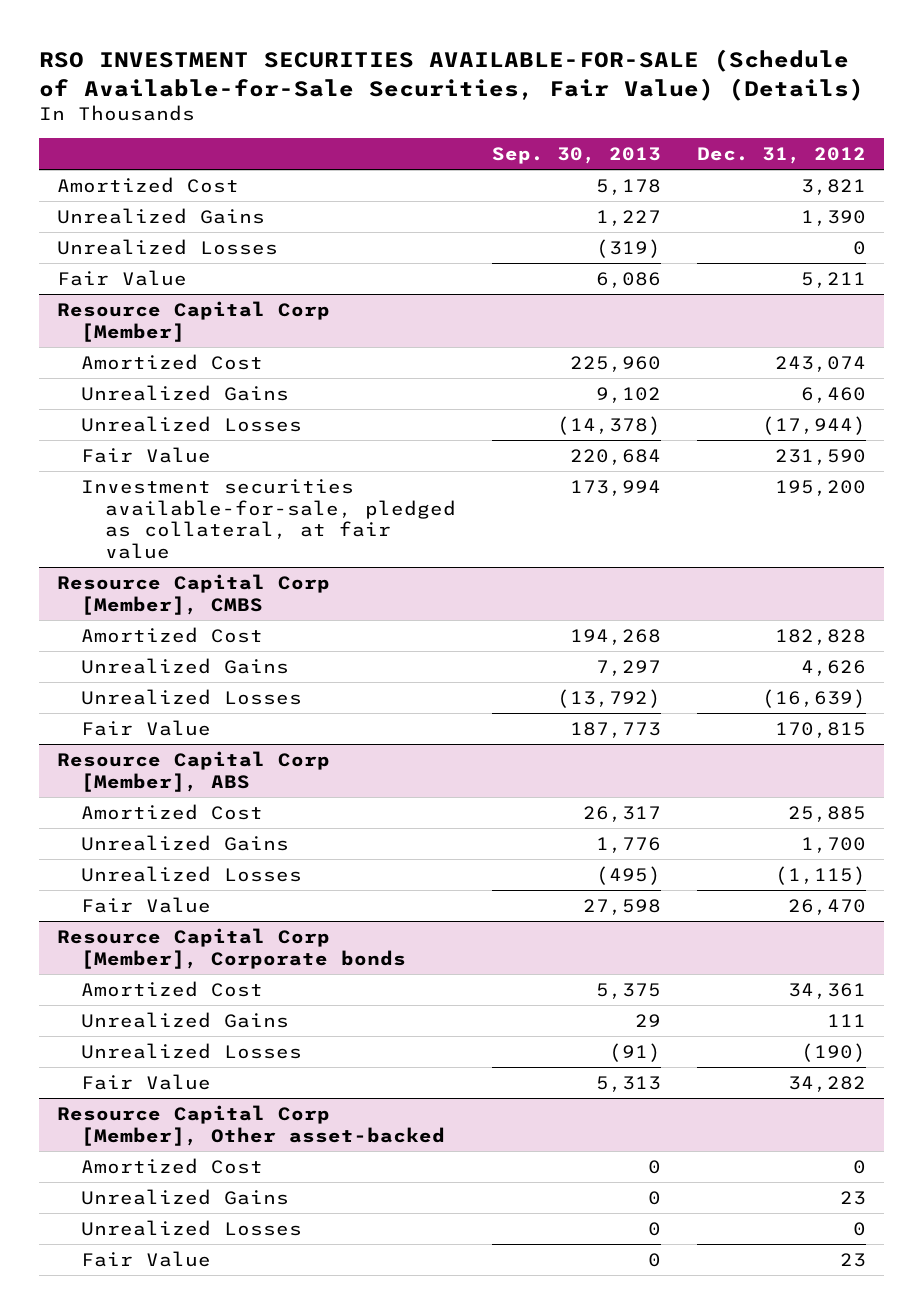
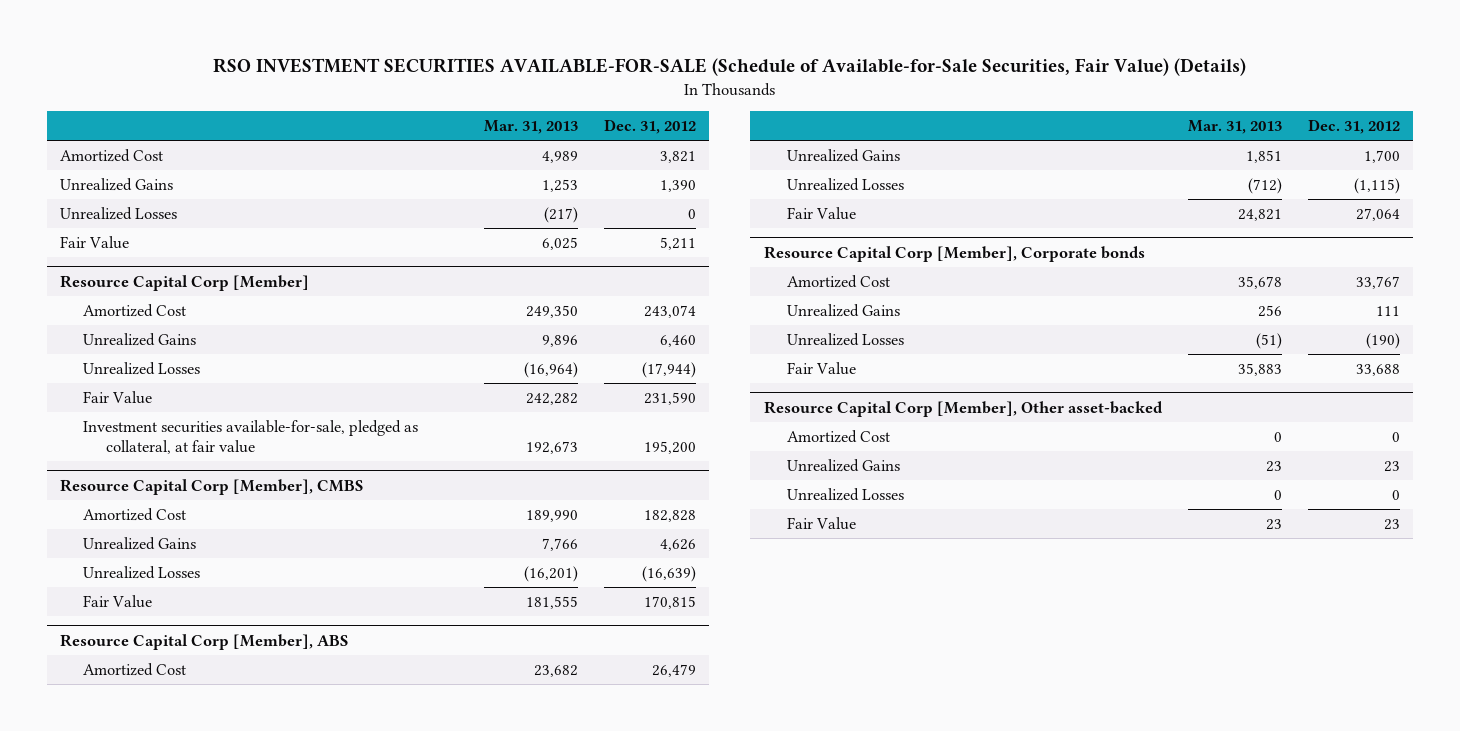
[492,147,662,165] Sep. 30, 2013 -> none
none -> [484,120,579,135] Mar. 31, 2013
[788,805,867,822] 25,885 -> [652,664,697,678] 26,479
[788,898,867,915] 26,470 -> [1355,208,1400,222] 27,064
[788,982,867,999] 34,361 -> [1355,276,1400,290] 33,767
[788,1075,867,1092] 34,282 -> [1355,364,1400,377] 33,688

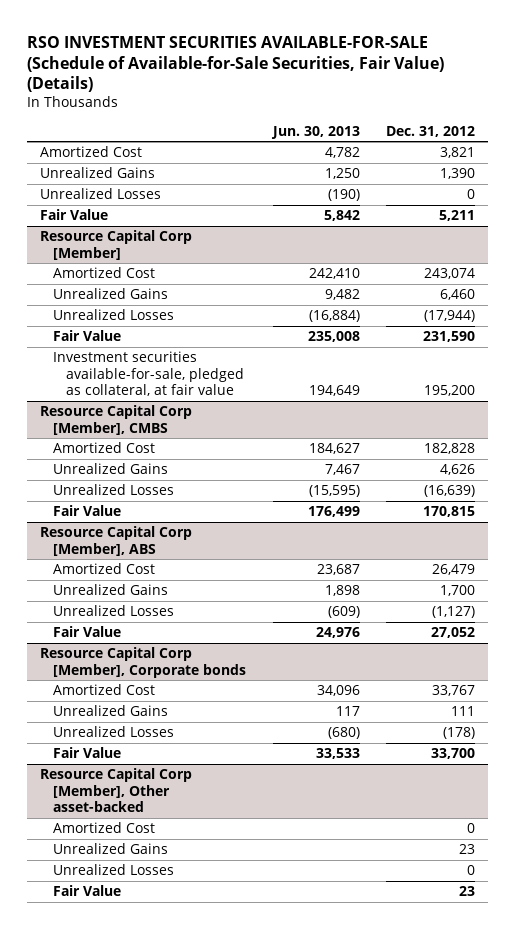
[484,120,579,135] Mar. 31, 2013 -> none
none -> [270,125,360,139] Jun. 30, 2013
[1353,178,1400,195] (1,115) -> [432,606,476,619] (1,127)
[1355,208,1400,222] 27,064 -> [431,627,476,639] 27,052
[1365,333,1400,350] (190) -> [443,727,476,740] (178)
[1355,364,1400,377] 33,688 -> [431,748,476,760] 33,700

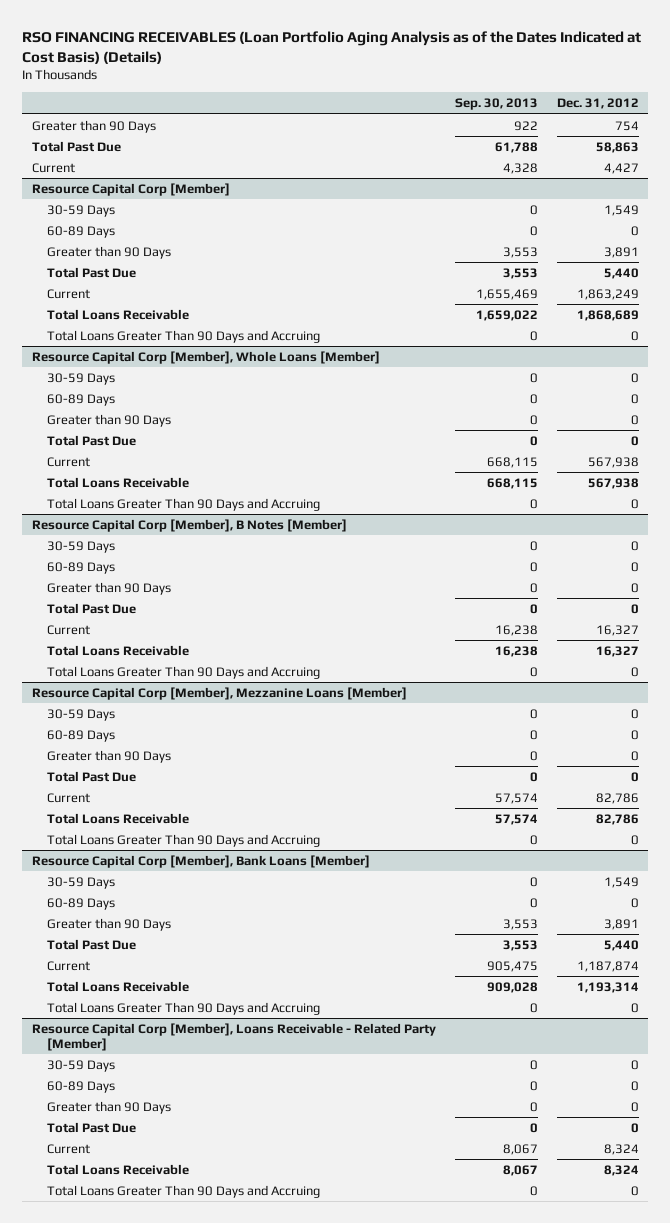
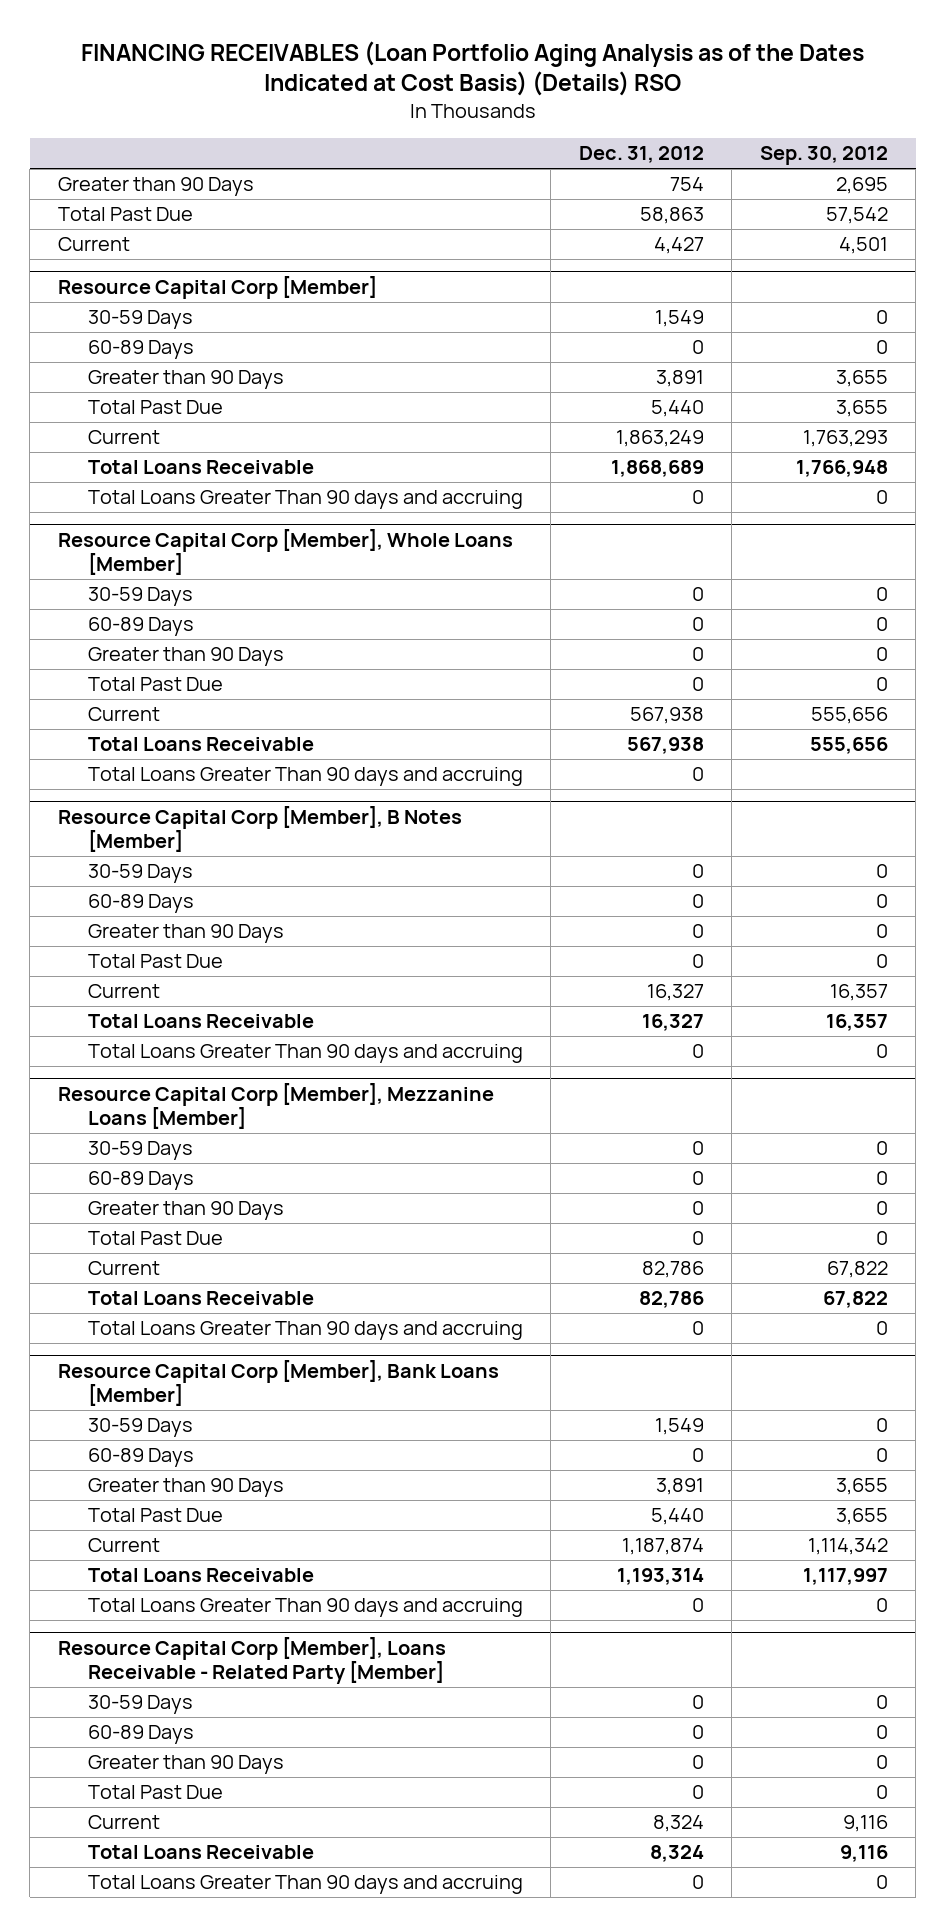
[22,31,642,65] RSO FINANCING RECEIVABLES (Loan Portfolio Aging Analysis as of the Dates Indicated at Cost Basis) (Details) -> [80,40,864,97] FINANCING RECEIVABLES (Loan Portfolio Aging Analysis as of the Dates Indicated at Cost Basis) (Details) RSO
[454,98,538,111] Sep. 30, 2013 -> none
none -> [759,146,888,166] Sep. 30, 2012
[46,329,320,343] Total Loans Greater Than 90 Days and Accruing -> [87,490,523,510] Total Loans Greater Than 90 days and accruing
[46,497,320,511] Total Loans Greater Than 90 Days and Accruing -> [87,767,523,787] Total Loans Greater Than 90 days and accruing
[46,665,320,679] Total Loans Greater Than 90 Days and Accruing -> [87,1044,523,1064] Total Loans Greater Than 90 days and accruing
[46,833,320,847] Total Loans Greater Than 90 Days and Accruing -> [87,1321,523,1341] Total Loans Greater Than 90 days and accruing
[46,1001,320,1015] Total Loans Greater Than 90 Days and Accruing -> [87,1598,523,1618] Total Loans Greater Than 90 days and accruing
[46,1184,320,1198] Total Loans Greater Than 90 Days and Accruing -> [87,1875,523,1895] Total Loans Greater Than 90 days and accruing

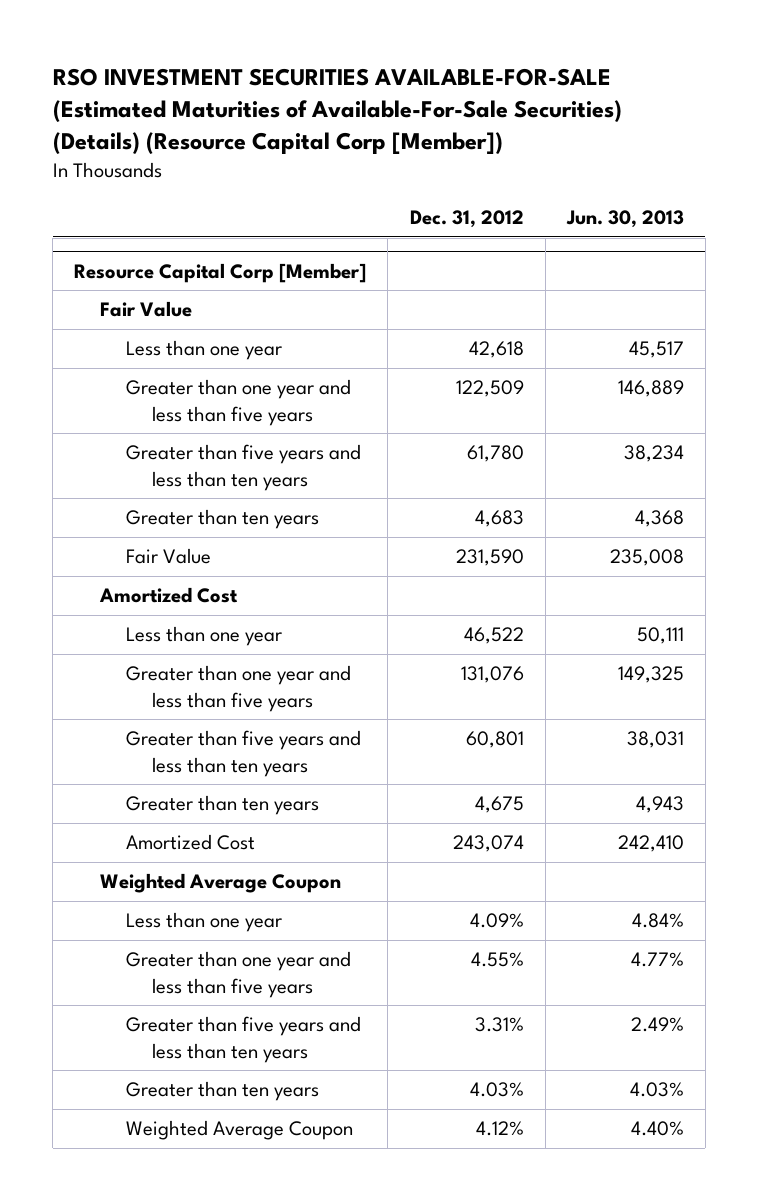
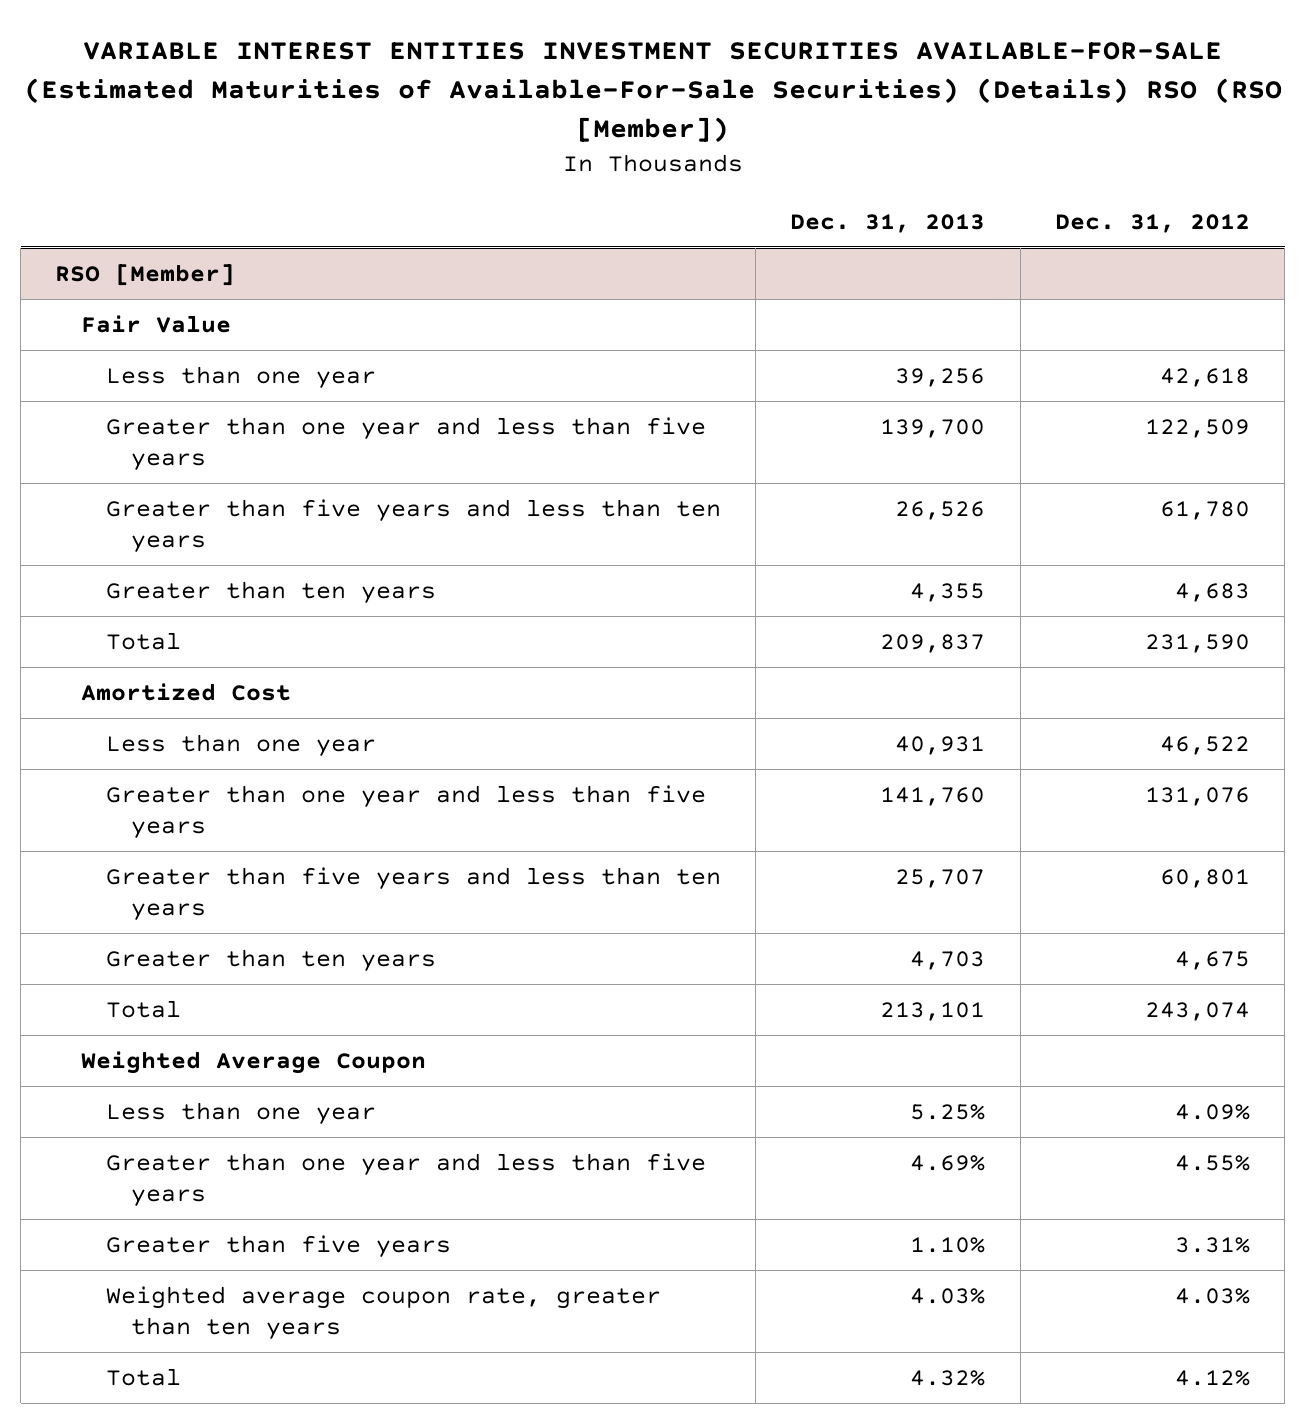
[52,67,622,155] RSO INVESTMENT SECURITIES AVAILABLE-FOR-SALE (Estimated Maturities of Available-For-Sale Securities) (Details) (Resource Capital Corp [Member]) -> [23,42,1282,143] VARIABLE INTEREST ENTITIES INVESTMENT SECURITIES AVAILABLE-FOR-SALE (Estimated Maturities of Available-For-Sale Securities) (Details) RSO (RSO [Member])
[565,210,684,229] Jun. 30, 2013 -> none
none -> [790,213,986,233] Dec. 31, 2013
[74,262,367,283] Resource Capital Corp [Member] -> none
none -> [55,263,236,286] RSO [Member]
[125,548,211,565] Fair Value -> [105,631,181,650] Total
[125,834,255,851] Amortized Cost -> [105,999,181,1018] Total
[125,1016,361,1063] Greater than five years and less than ten years -> [105,1234,451,1258] Greater than five years
[125,1081,319,1102] Greater than ten years -> [105,1285,661,1341] Weighted average coupon rate, greater than ten years
[125,1120,353,1141] Weighted Average Coupon -> [105,1367,181,1386] Total

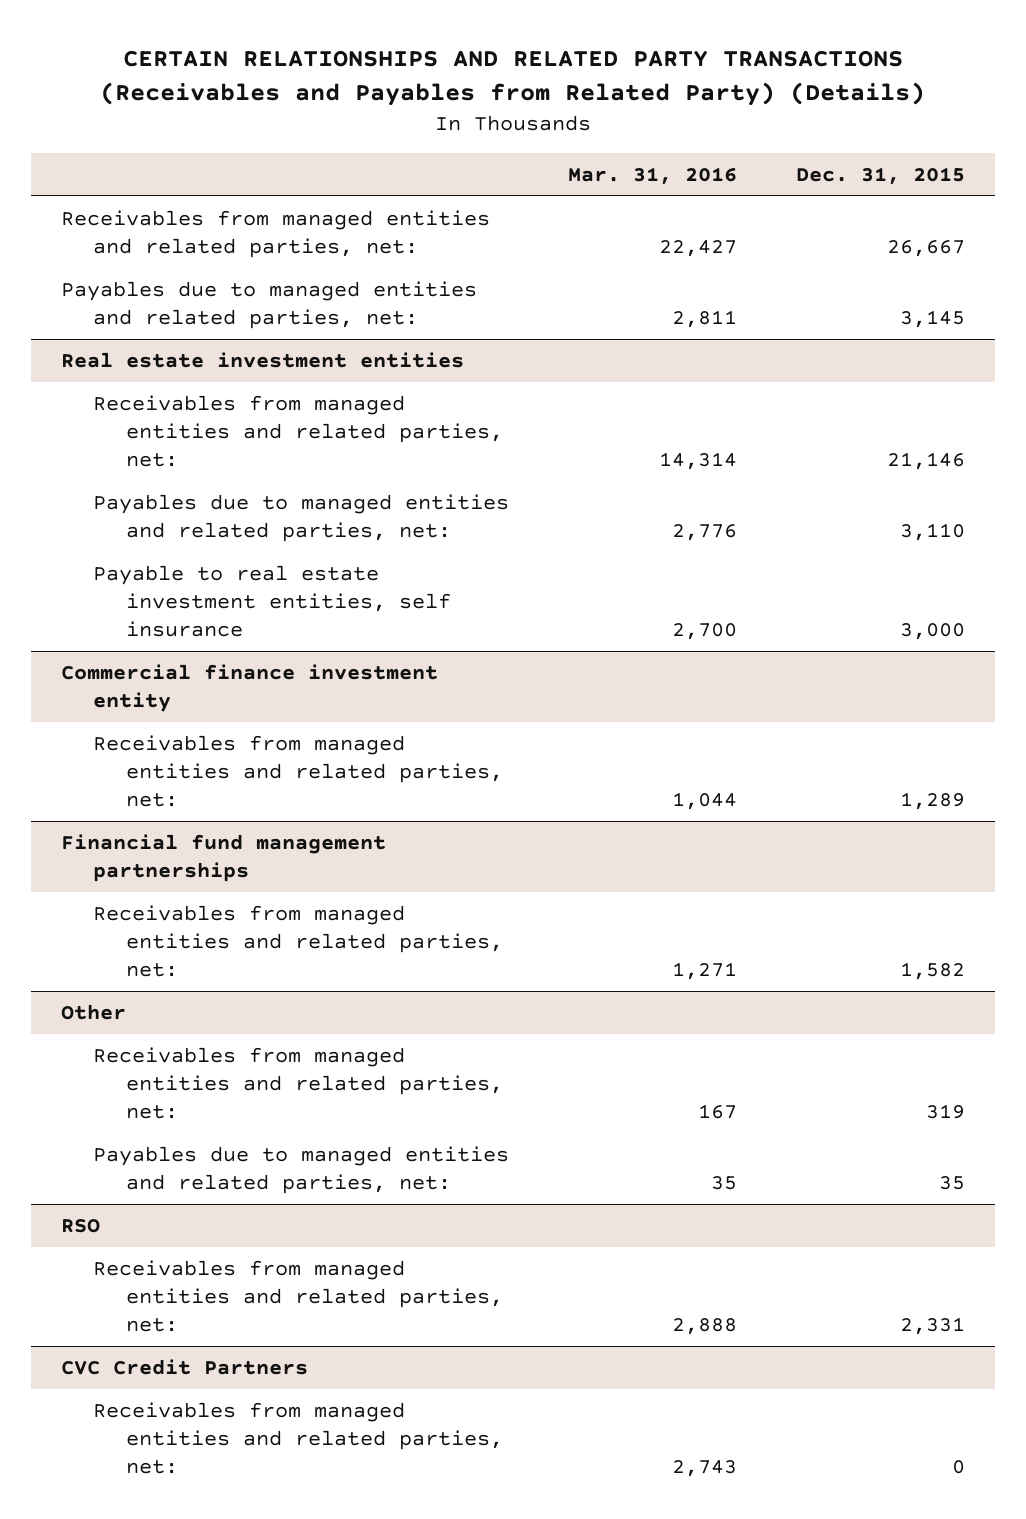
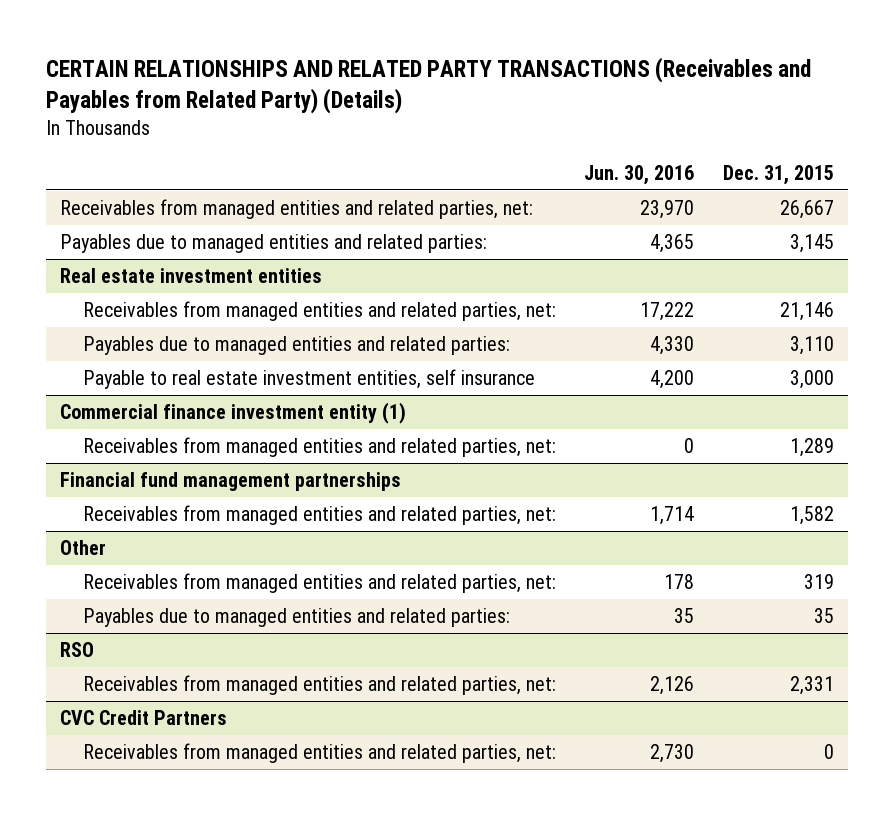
[568,166,738,185] Mar. 31, 2016 -> none
none -> [584,164,695,185] Jun. 30, 2016
[60,281,477,330] Payables due to managed entities and related parties, net: -> [60,234,488,254] Payables due to managed entities and related parties:
[93,494,510,543] Payables due to managed entities and related parties, net: -> [83,336,511,356] Payables due to managed entities and related parties:
[60,664,438,713] Commercial finance investment entity -> [60,402,407,425] Commercial finance investment entity (1)
[93,1146,510,1195] Payables due to managed entities and related parties, net: -> [83,608,511,628] Payables due to managed entities and related parties:

